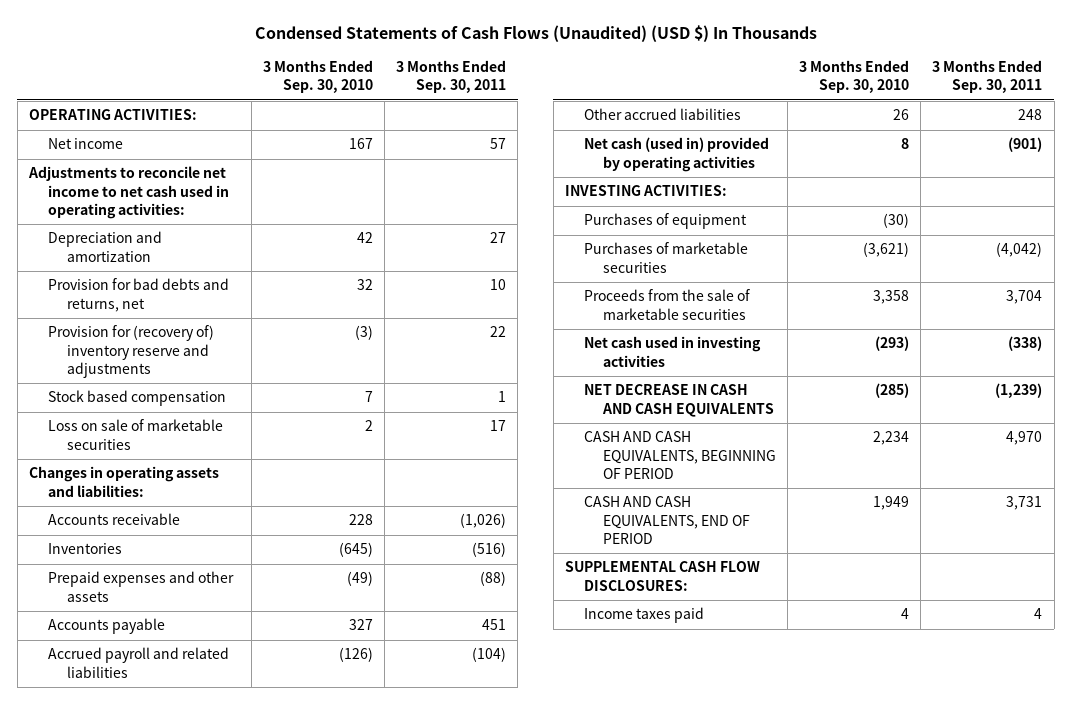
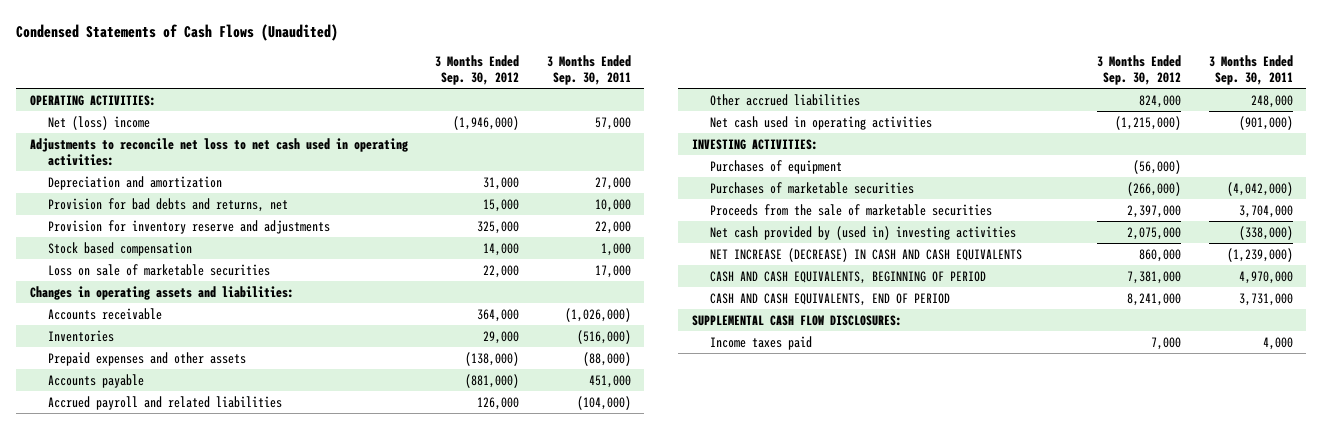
[254,24,817,42] Condensed Statements of Cash Flows (Unaudited) (USD $) In Thousands -> [15,23,338,41] Condensed Statements of Cash Flows (Unaudited)
[262,60,373,94] 3 Months Ended Sep. 30, 2010 -> none
none -> [435,54,520,85] 3 Months Ended Sep. 30, 2012
[47,138,123,150] Net income -> [47,115,150,130] Net (loss) income
[490,138,507,150] 57 -> [594,116,631,130] 57,000
[27,166,229,219] Adjustments to reconcile net income to net cash used in operating activities: -> [29,137,408,166] Adjustments to reconcile net loss to net cash used in operating activities:
[490,232,507,244] 27 -> [594,176,631,190] 27,000
[490,279,507,291] 10 -> [594,198,631,212] 10,000
[47,325,214,378] Provision for (recovery of) inventory reserve and adjustments -> [47,219,330,234] Provision for inventory reserve and adjustments
[490,326,507,338] 22 -> [594,220,631,234] 22,000
[498,391,507,403] 1 -> [600,242,631,256] 1,000
[490,420,507,432] 17 -> [594,264,631,278] 17,000
[460,513,507,529] (1,026) -> [564,307,631,322] (1,026,000)
[472,542,507,558] (516) -> [576,329,631,344] (516,000)
[480,571,507,587] (88) -> [582,351,631,366] (88,000)
[482,619,507,631] 451 -> [588,374,631,388] 451,000
[472,647,507,663] (104) -> [576,395,631,410] (104,000)
[1018,109,1043,121] 248 -> [1250,94,1293,108] 248,000
[583,137,769,172] Net cash (used in) provided by operating activities -> [709,115,932,130] Net cash used in operating activities
[1008,137,1043,153] (901) -> [1238,115,1293,130] (901,000)
[996,242,1043,258] (4,042) -> [1226,181,1293,196] (4,042,000)
[1006,290,1043,305] 3,704 -> [1238,204,1293,218] 3,704,000
[583,336,761,367] Net cash used in investing activities -> [709,225,1016,240] Net cash provided by (used in) investing activities
[1008,336,1043,352] (338) -> [1238,225,1293,240] (338,000)
[583,384,774,417] NET DECREASE IN CASH AND CASH EQUIVALENTS -> [709,247,1022,262] NET INCREASE (DECREASE) IN CASH AND CASH EQUIVALENTS
[995,383,1043,399] (1,239) -> [1226,247,1293,262] (1,239,000)
[1006,431,1043,446] 4,970 -> [1238,270,1293,284] 4,970,000
[1006,496,1043,511] 3,731 -> [1238,292,1293,306] 3,731,000
[1034,608,1043,620] 4 -> [1262,336,1293,350] 4,000

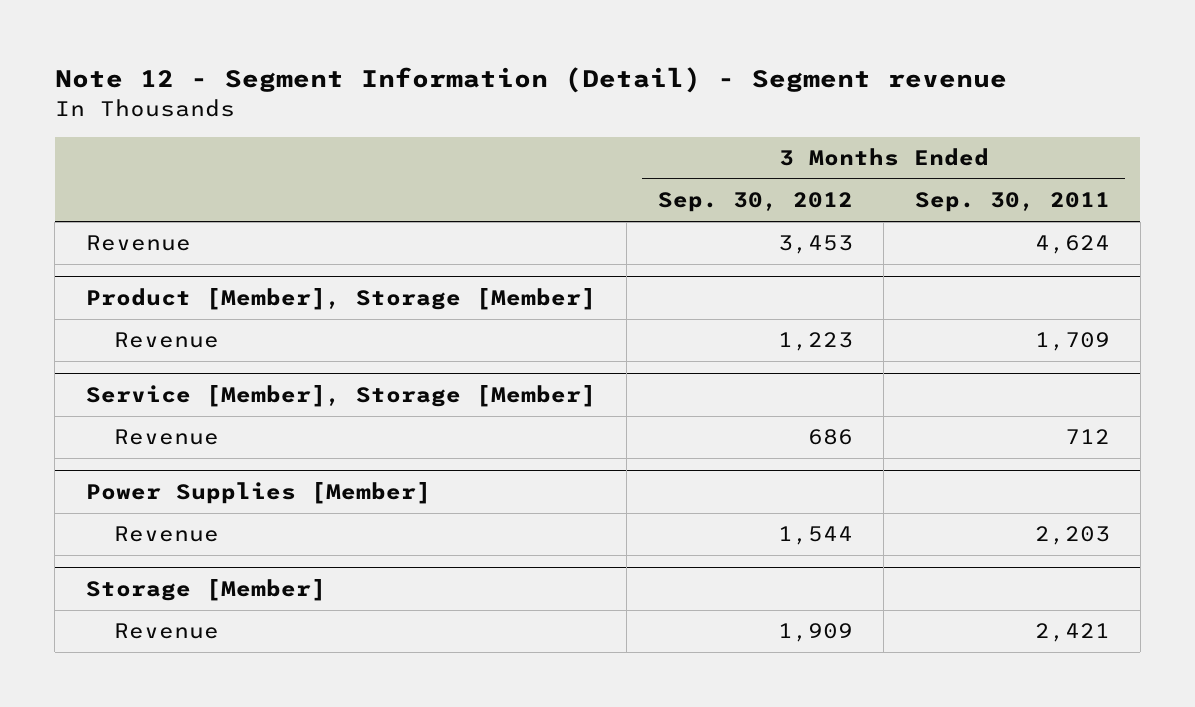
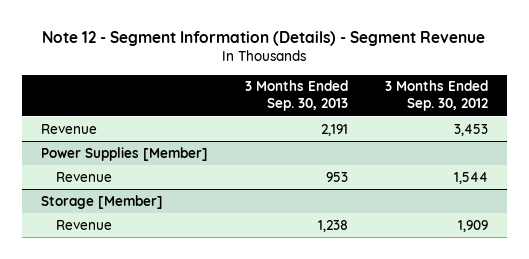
[54,67,1007,94] Note 12 - Segment Information (Detail) - Segment revenue -> [42,30,486,46] Note 12 - Segment Information (Details) - Segment Revenue
[914,192,1110,213] Sep. 30, 2011 -> none
none -> [244,80,348,112] 3 Months Ended Sep. 30, 2013
[85,288,596,311] Product [Member], Storage [Member] -> none
[113,332,219,349] Revenue -> none
[85,385,596,408] Service [Member], Storage [Member] -> none
[113,429,219,446] Revenue -> none

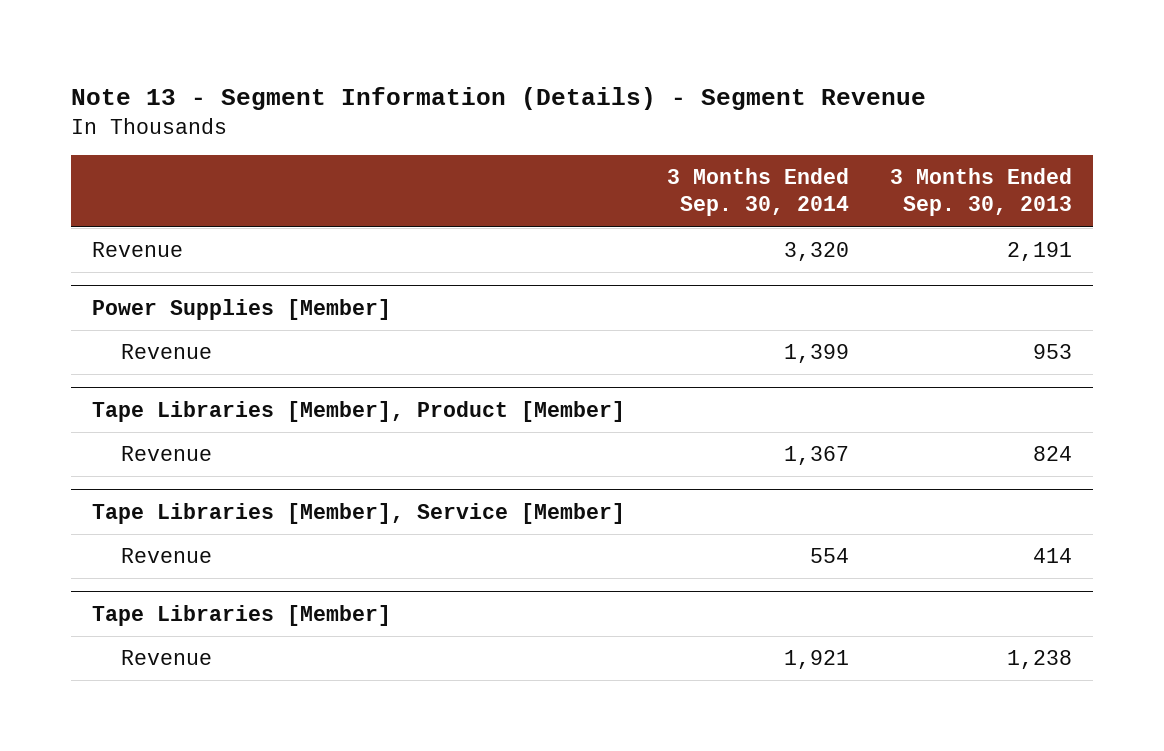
[42,30,486,46] Note 12 - Segment Information (Details) - Segment Revenue -> [71,86,927,110] Note 13 - Segment Information (Details) - Segment Revenue
[385,80,489,112] 3 Months Ended Sep. 30, 2012 -> none
none -> [666,168,849,217] 3 Months Ended Sep. 30, 2014
[40,194,163,209] Storage [Member] -> none
none -> [92,400,626,422] Tape Libraries [Member], Product [Member]
none -> [120,446,212,462] Revenue
none -> [92,502,626,524] Tape Libraries [Member], Service [Member]
none -> [120,548,212,564] Revenue
none -> [92,604,392,626] Tape Libraries [Member]

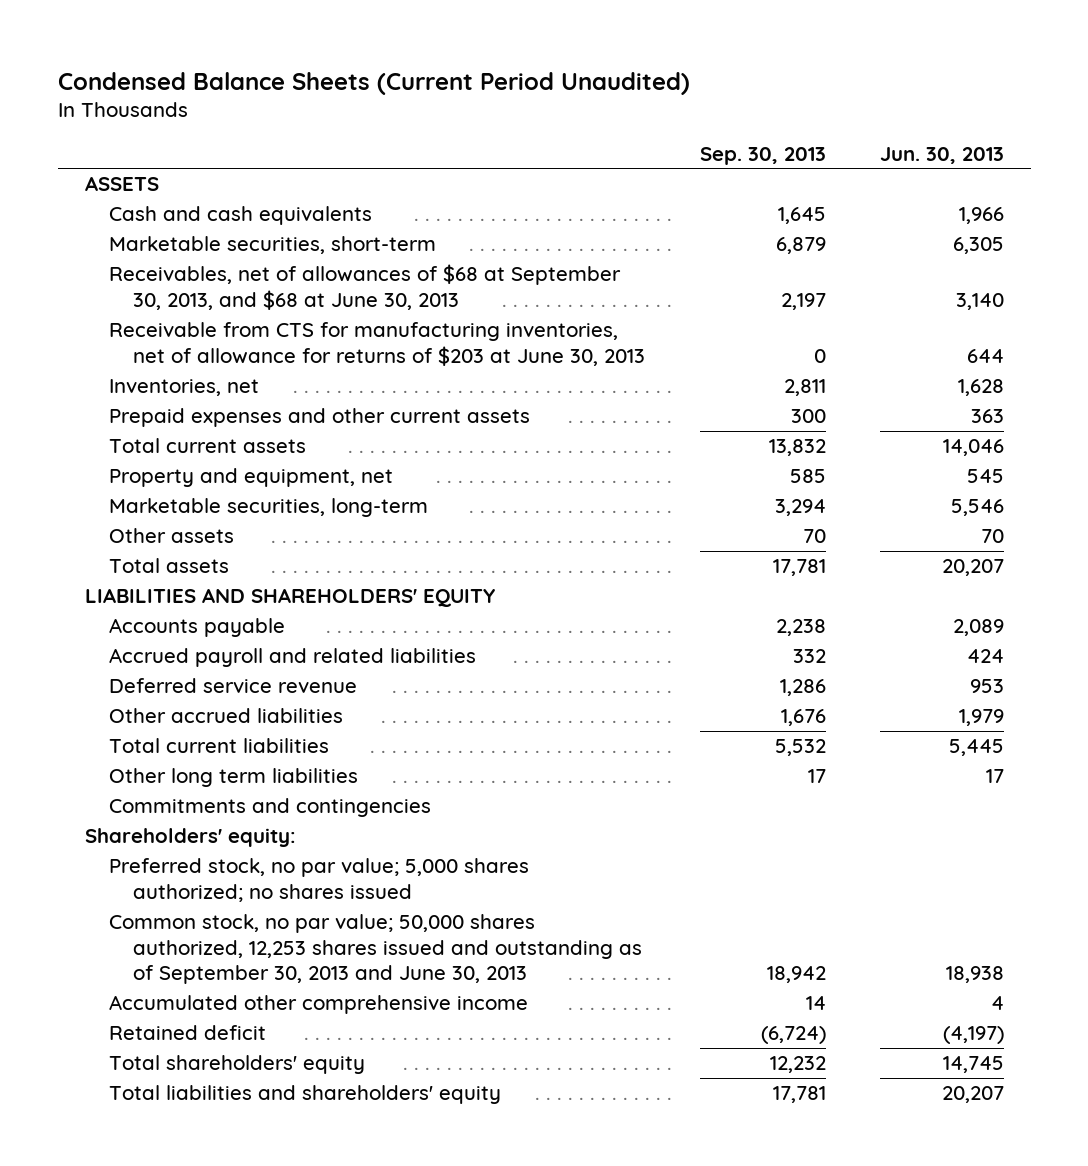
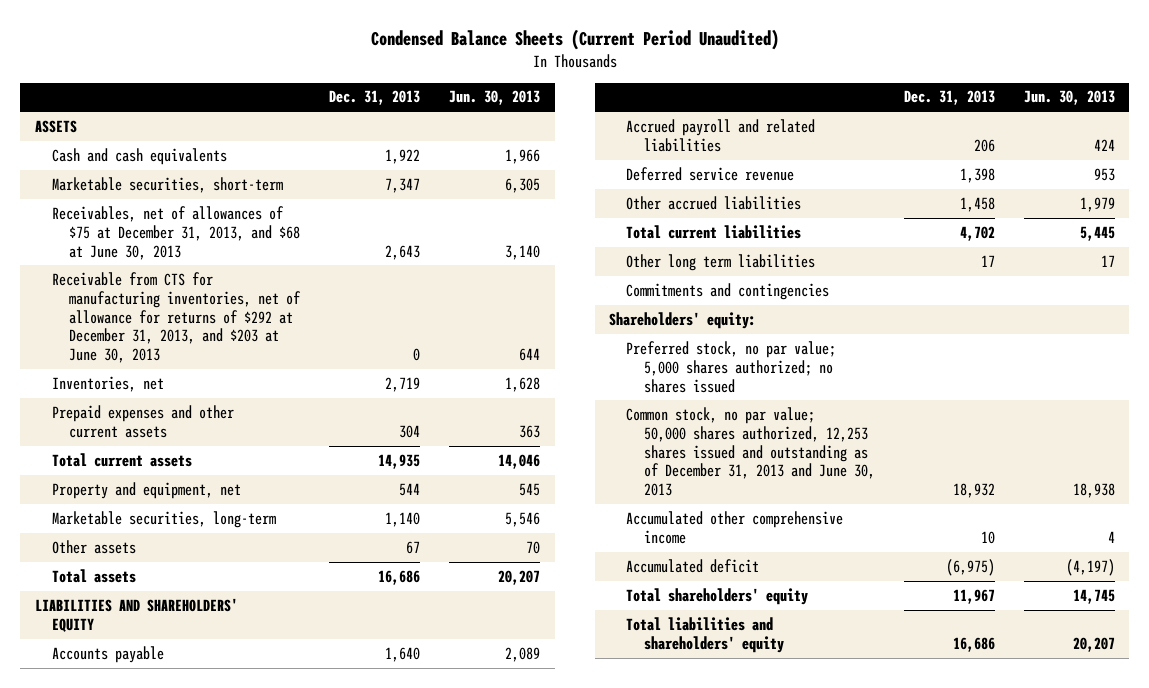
[699,146,826,165] Sep. 30, 2013 -> none
none -> [329,90,421,106] Dec. 31, 2013
[108,264,621,310] Receivables, net of allowances of $68 at September 30, 2013, and $68 at June 30, 2013 -> [52,205,301,260] Receivables, net of allowances of $75 at December 31, 2013, and $68 at June 30, 2013
[108,322,646,366] Receivable from CTS for manufacturing inventories, net of allowance for returns of $203 at June 30, 2013 -> [52,271,302,364] Receivable from CTS for manufacturing inventories, net of allowance for returns of $292 at December 31, 2013, and $203 at June 30, 2013
[108,914,643,985] Common stock, no par value; 50,000 shares authorized, 12,253 shares issued and outstanding as of September 30, 2013 and June 30, 2013 -> [626,406,875,497] Common stock, no par value; 50,000 shares authorized, 12,253 shares issued and outstanding as of December 31, 2013 and June 30, 2013
[108,1025,266,1041] Retained deficit -> [626,558,760,573] Accumulated deficit

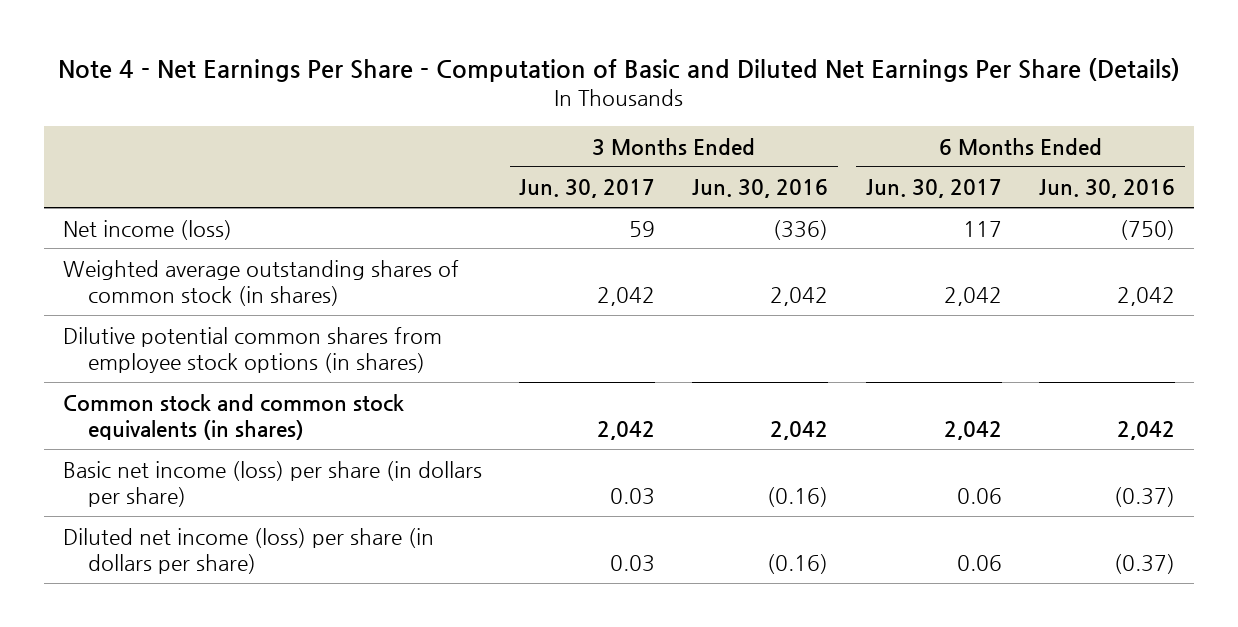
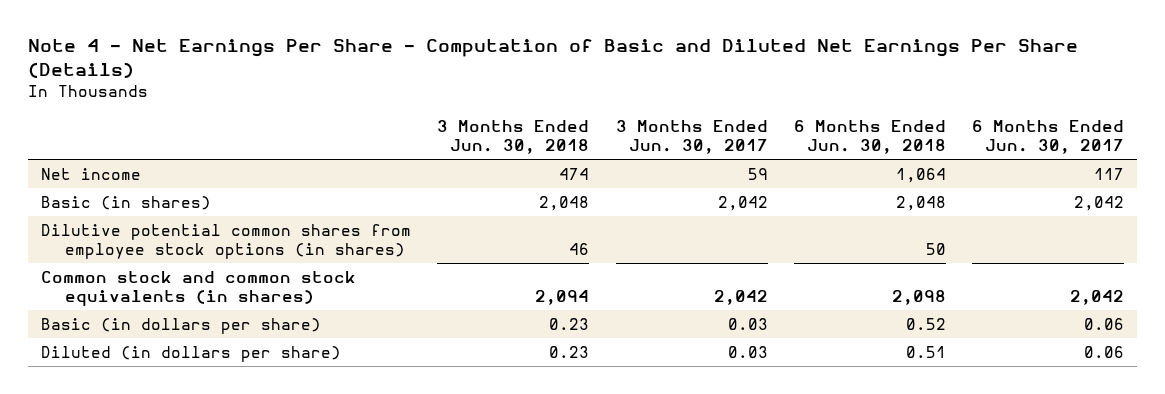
[692,179,829,199] Jun. 30, 2016 -> none
[1039,179,1176,199] Jun. 30, 2016 -> none
none -> [437,119,590,155] 3 Months Ended Jun. 30, 2018
none -> [793,119,946,155] 6 Months Ended Jun. 30, 2018
[62,219,232,240] Net income (loss) -> [41,167,142,180] Net income
[62,259,459,307] Weighted average outstanding shares of common stock (in shares) -> [41,195,212,210] Basic (in shares)
[62,460,482,508] Basic net income (loss) per share (in dollars per share) -> [41,317,322,334] Basic (in dollars per share)
[62,527,434,575] Diluted net income (loss) per share (in dollars per share) -> [41,345,342,362] Diluted (in dollars per share)

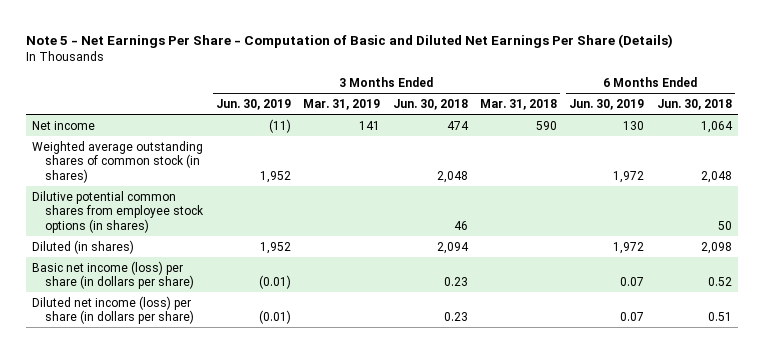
[27,38,1078,78] Note 4 - Net Earnings Per Share - Computation of Basic and Diluted Net Earnings Per Share (Details) -> [26,33,674,48] Note 5 - Net Earnings Per Share - Computation of Basic and Diluted Net Earnings Per Share (Details)
[615,119,768,155] 3 Months Ended Jun. 30, 2017 -> none
[972,119,1125,155] 6 Months Ended Jun. 30, 2017 -> none
none -> [215,99,291,111] Jun. 30, 2019
none -> [303,99,381,111] Mar. 31, 2019
none -> [479,99,557,111] Mar. 31, 2018
none -> [569,99,645,111] Jun. 30, 2019
[41,195,212,210] Basic (in shares) -> [32,140,204,183] Weighted average outstanding shares of common stock (in shares)
[41,270,357,307] Common stock and common stock equivalents (in shares) -> [32,239,135,254] Diluted (in shares)
[41,317,322,334] Basic (in dollars per share) -> [32,260,194,290] Basic net income (loss) per share (in dollars per share)
[41,345,342,362] Diluted (in dollars per share) -> [32,295,194,325] Diluted net income (loss) per share (in dollars per share)

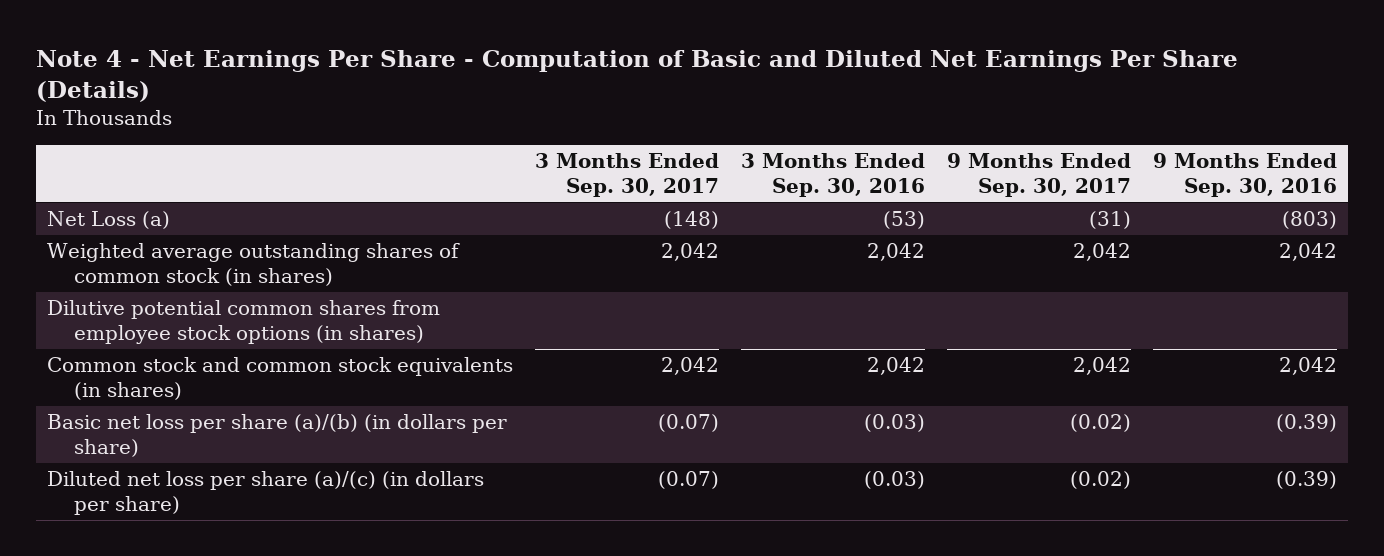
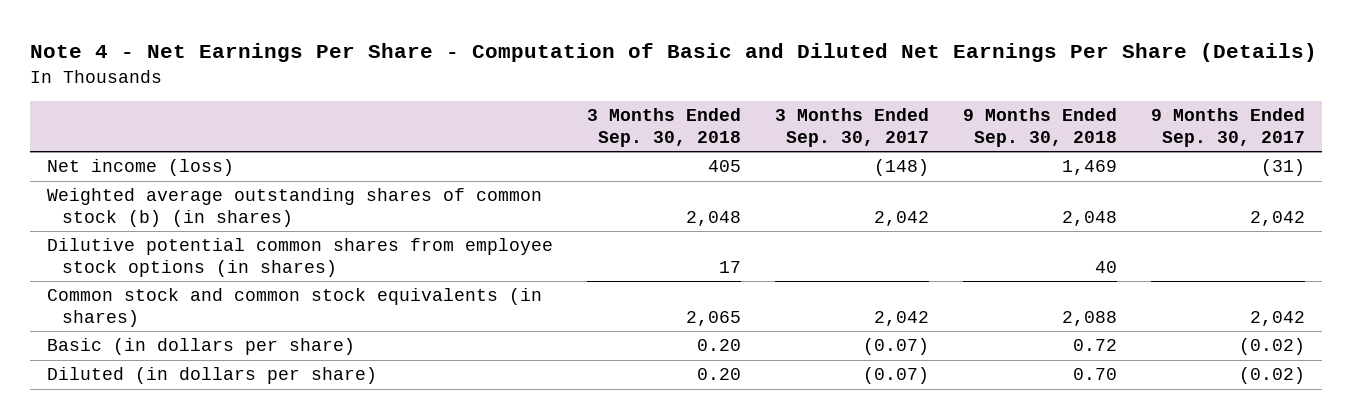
[740,152,925,197] 3 Months Ended Sep. 30, 2016 -> none
[1152,152,1337,197] 9 Months Ended Sep. 30, 2016 -> none
none -> [587,108,742,147] 3 Months Ended Sep. 30, 2018
none -> [963,108,1118,147] 9 Months Ended Sep. 30, 2018
[47,211,171,230] Net Loss (a) -> [47,159,235,177] Net income (loss)
[47,243,461,287] Weighted average outstanding shares of common stock (in shares) -> [47,188,543,227] Weighted average outstanding shares of common stock (b) (in shares)
[47,414,508,458] Basic net loss per share (a)/(b) (in dollars per share) -> [47,338,356,356] Basic (in dollars per share)
[47,471,485,516] Diluted net loss per share (a)/(c) (in dollars per share) -> [47,367,378,385] Diluted (in dollars per share)

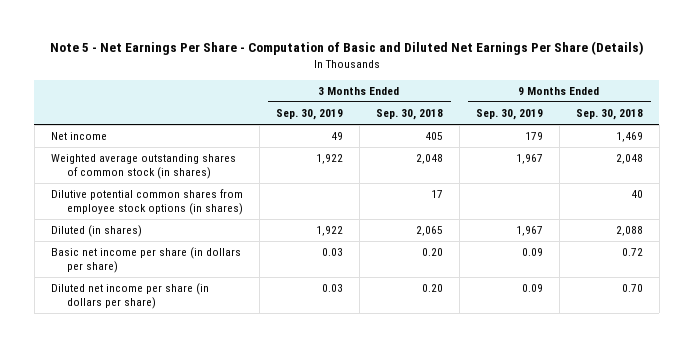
[30,43,1318,63] Note 4 - Net Earnings Per Share - Computation of Basic and Diluted Net Earnings Per Share (Details) -> [49,41,644,56] Note 5 - Net Earnings Per Share - Computation of Basic and Diluted Net Earnings Per Share (Details)
[775,108,930,147] 3 Months Ended Sep. 30, 2017 -> none
[1150,108,1305,147] 9 Months Ended Sep. 30, 2017 -> none
none -> [275,109,343,121] Sep. 30, 2019
none -> [475,109,543,121] Sep. 30, 2019
[47,159,235,177] Net income (loss) -> [50,132,107,141] Net income
[47,188,543,227] Weighted average outstanding shares of common stock (b) (in shares) -> [50,154,236,180] Weighted average outstanding shares of common stock (in shares)
[47,288,543,327] Common stock and common stock equivalents (in shares) -> [50,225,142,238] Diluted (in shares)
[47,338,356,356] Basic (in dollars per share) -> [50,247,241,274] Basic net income per share (in dollars per share)
[47,367,378,385] Diluted (in dollars per share) -> [50,283,209,310] Diluted net income per share (in dollars per share)

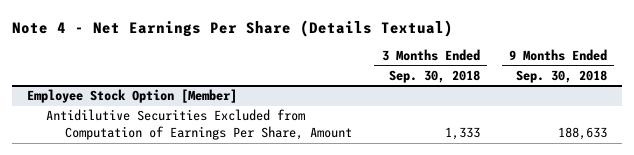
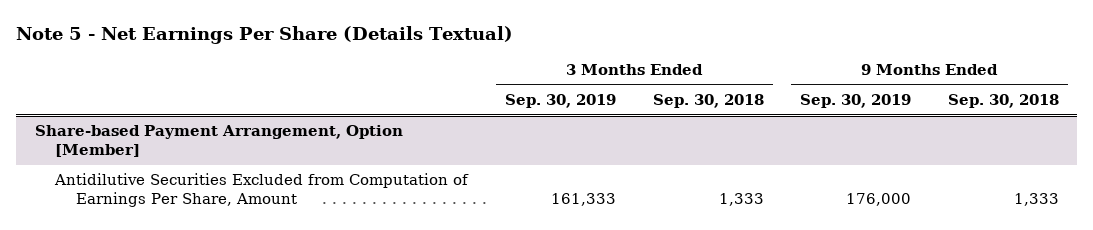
[12,19,454,37] Note 4 - Net Earnings Per Share (Details Textual) -> [16,25,514,44] Note 5 - Net Earnings Per Share (Details Textual)
none -> [504,94,616,109] Sep. 30, 2019
none -> [800,94,912,109] Sep. 30, 2019
[27,89,238,104] Employee Stock Option [Member] -> [34,125,403,158] Share-based Payment Arrangement, Option [Member]
[558,127,608,141] 188,633 -> [1013,193,1059,207] 1,333

